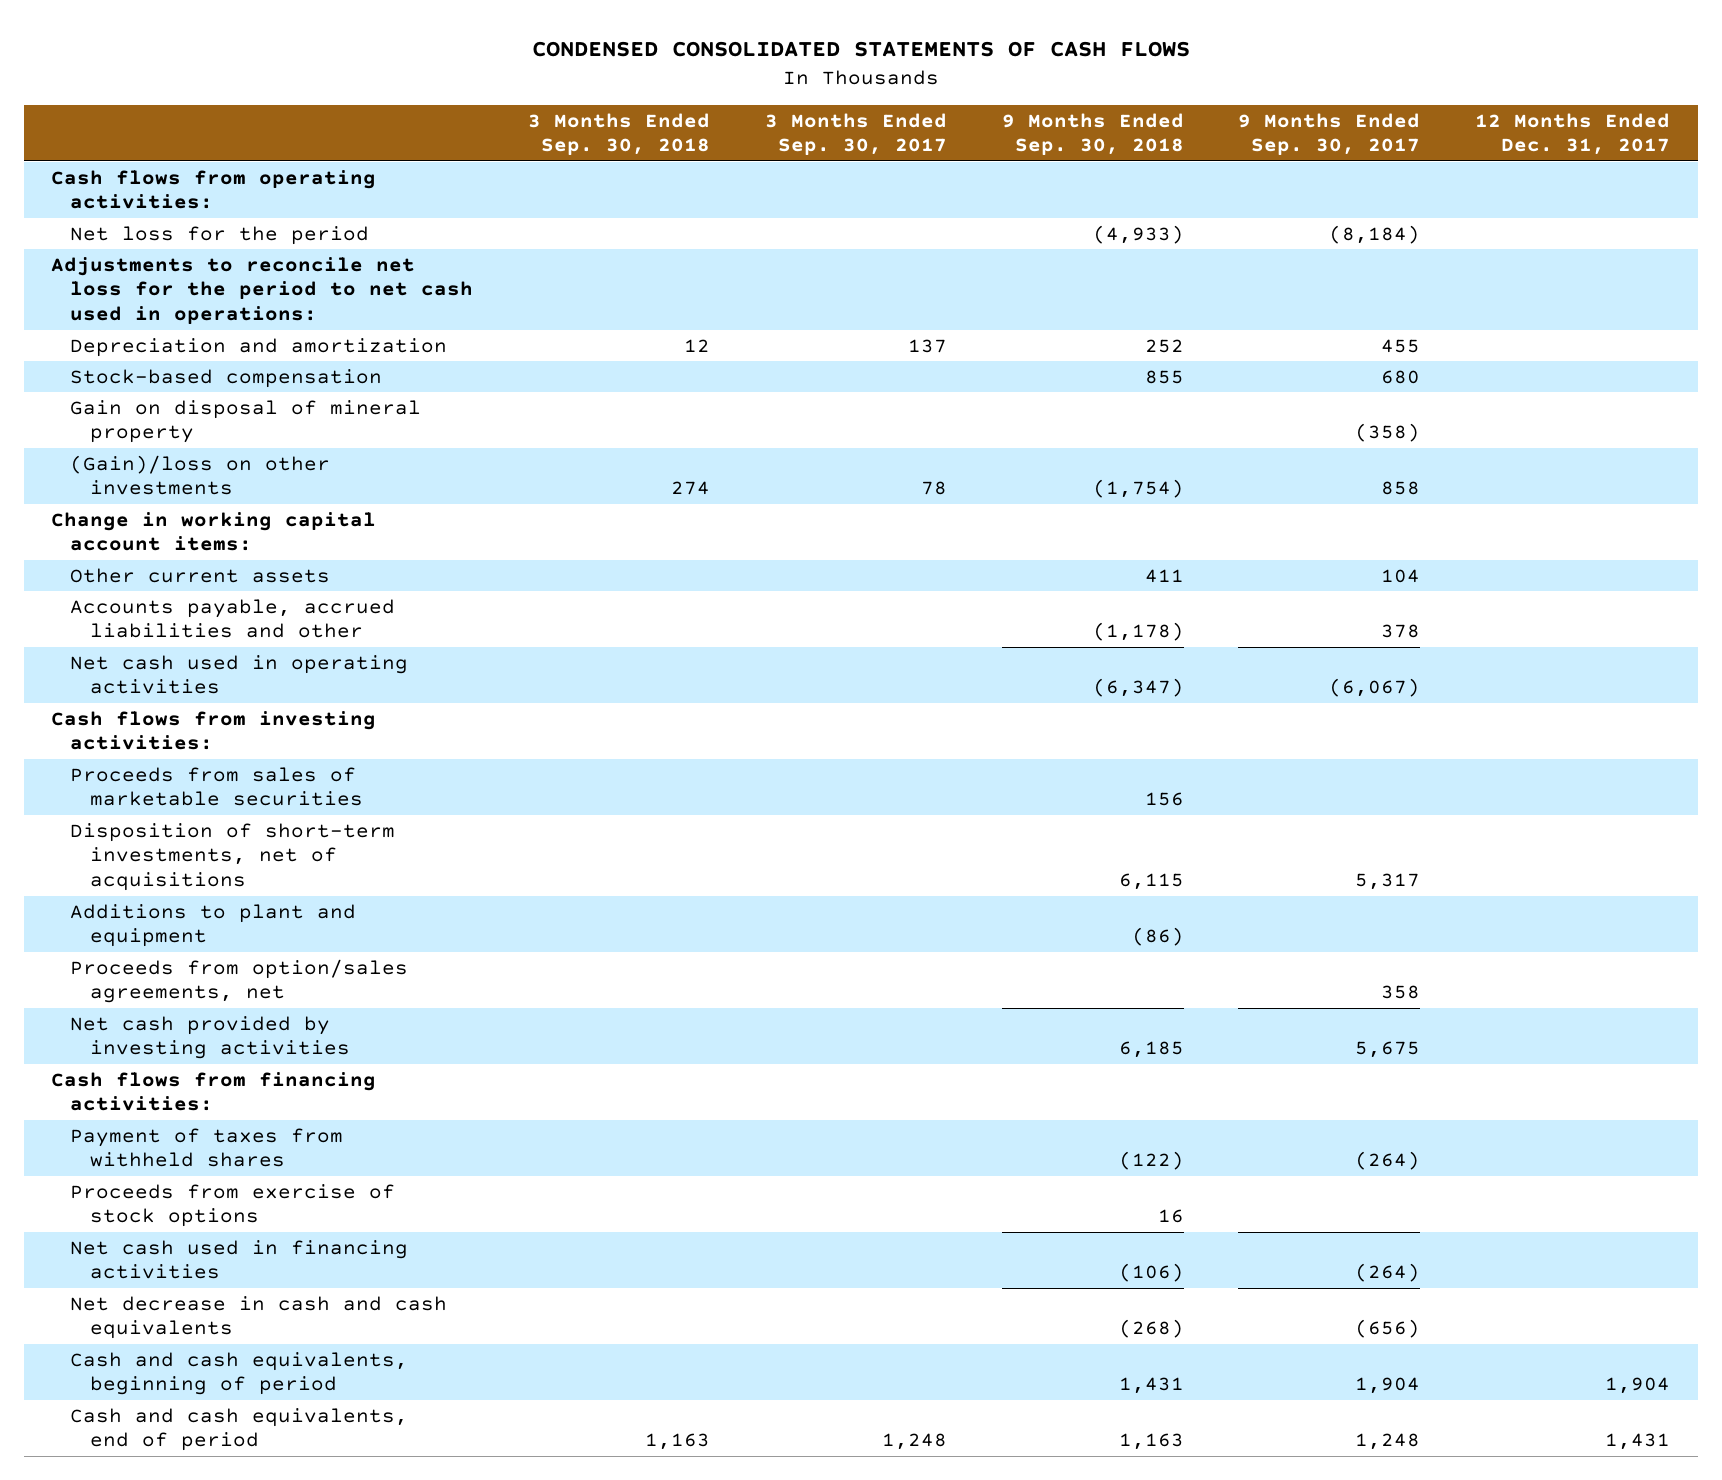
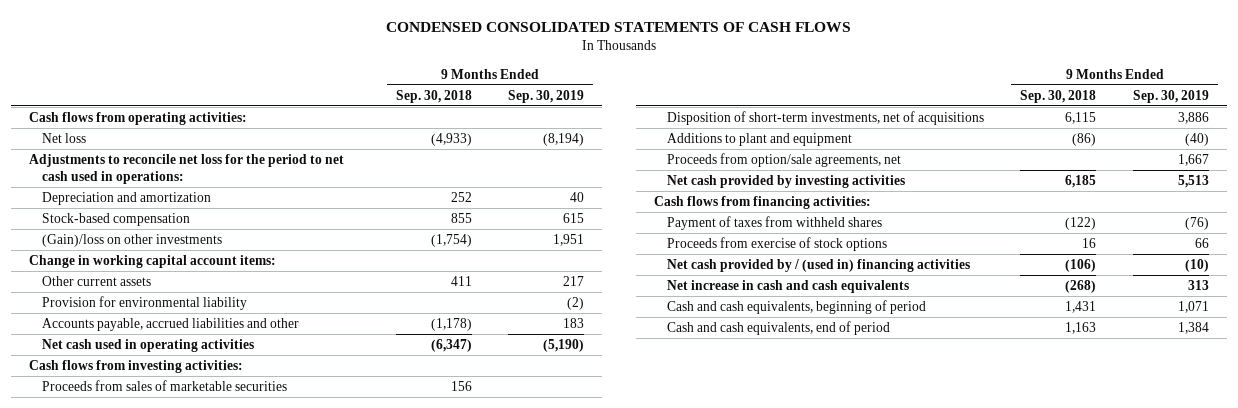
[528,112,711,156] 3 Months Ended Sep. 30, 2018 -> none
[764,112,947,156] 3 Months Ended Sep. 30, 2017 -> none
[1238,112,1421,156] 9 Months Ended Sep. 30, 2017 -> none
[1475,112,1671,156] 12 Months Ended Dec. 31, 2017 -> none
none -> [507,89,584,103] Sep. 30, 2019
[70,225,370,245] Net loss for the period -> [42,132,87,143] Net loss
[70,399,422,444] Gain on disposal of mineral property -> none
none -> [42,295,248,310] Provision for environmental liability
[70,958,409,1004] Proceeds from option/sales agreements, net -> [667,152,902,167] Proceeds from option/sale agreements, net
[70,1239,409,1280] Net cash used in financing activities -> [667,258,971,272] Net cash provided by / (used in) financing activities
[70,1295,448,1340] Net decrease in cash and cash equivalents -> [667,279,910,293] Net increase in cash and cash equivalents

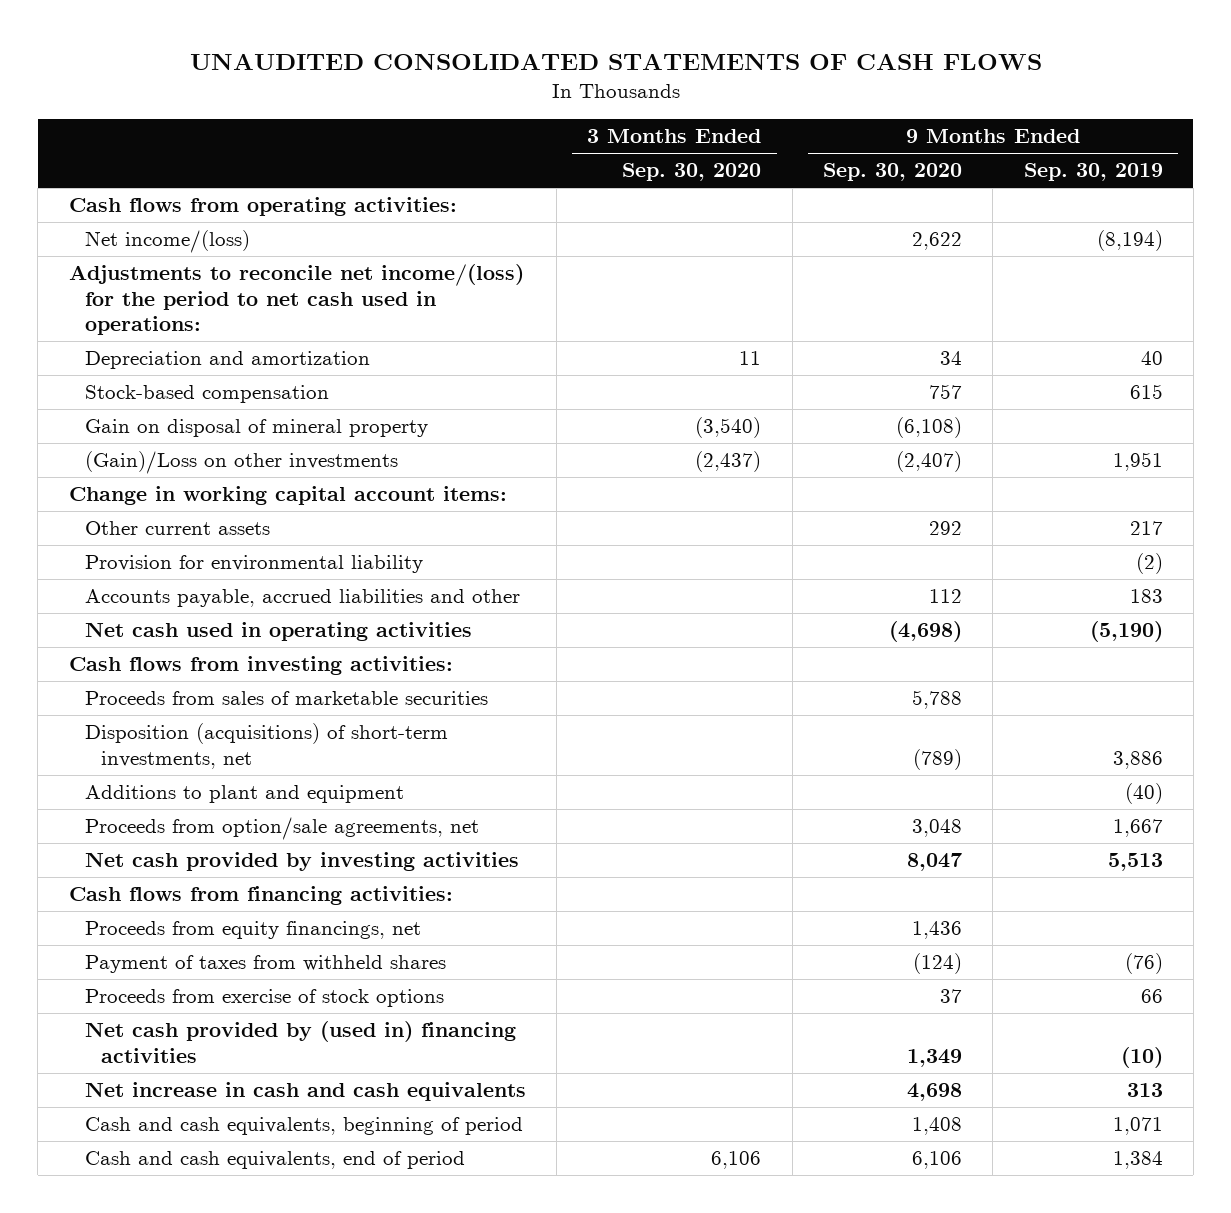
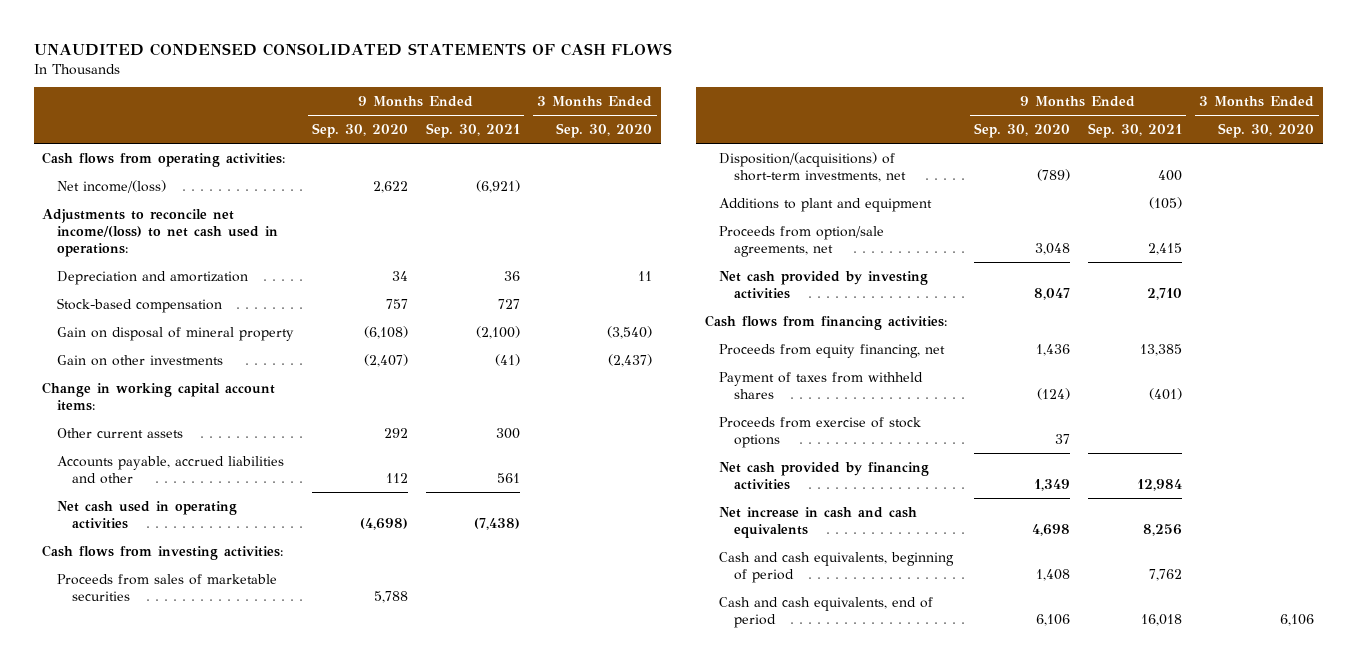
[189,53,1042,71] UNAUDITED CONSOLIDATED STATEMENTS OF CASH FLOWS -> [33,43,672,57] UNAUDITED CONDENSED CONSOLIDATED STATEMENTS OF CASH FLOWS
[1023,163,1163,182] Sep. 30, 2019 -> none
none -> [425,122,520,138] Sep. 30, 2021
[68,264,524,336] Adjustments to reconcile net income/(loss) for the period to net cash used in operations: -> [42,208,279,257] Adjustments to reconcile net income/(loss) to net cash used in operations:
[84,451,398,475] (Gain)/Loss on other investments -> [57,354,224,366] Gain on other investments
[84,555,423,574] Provision for environmental liability -> none
[84,723,448,769] Disposition (acquisitions) of short-term investments, net -> [719,151,907,182] Disposition/(acquisitions) of short-term investments, net
[84,921,421,940] Proceeds from equity financings, net -> [719,343,946,358] Proceeds from equity financing, net
[84,1021,516,1063] Net cash provided by (used in) financing activities -> [719,461,930,490] Net cash provided by financing activities

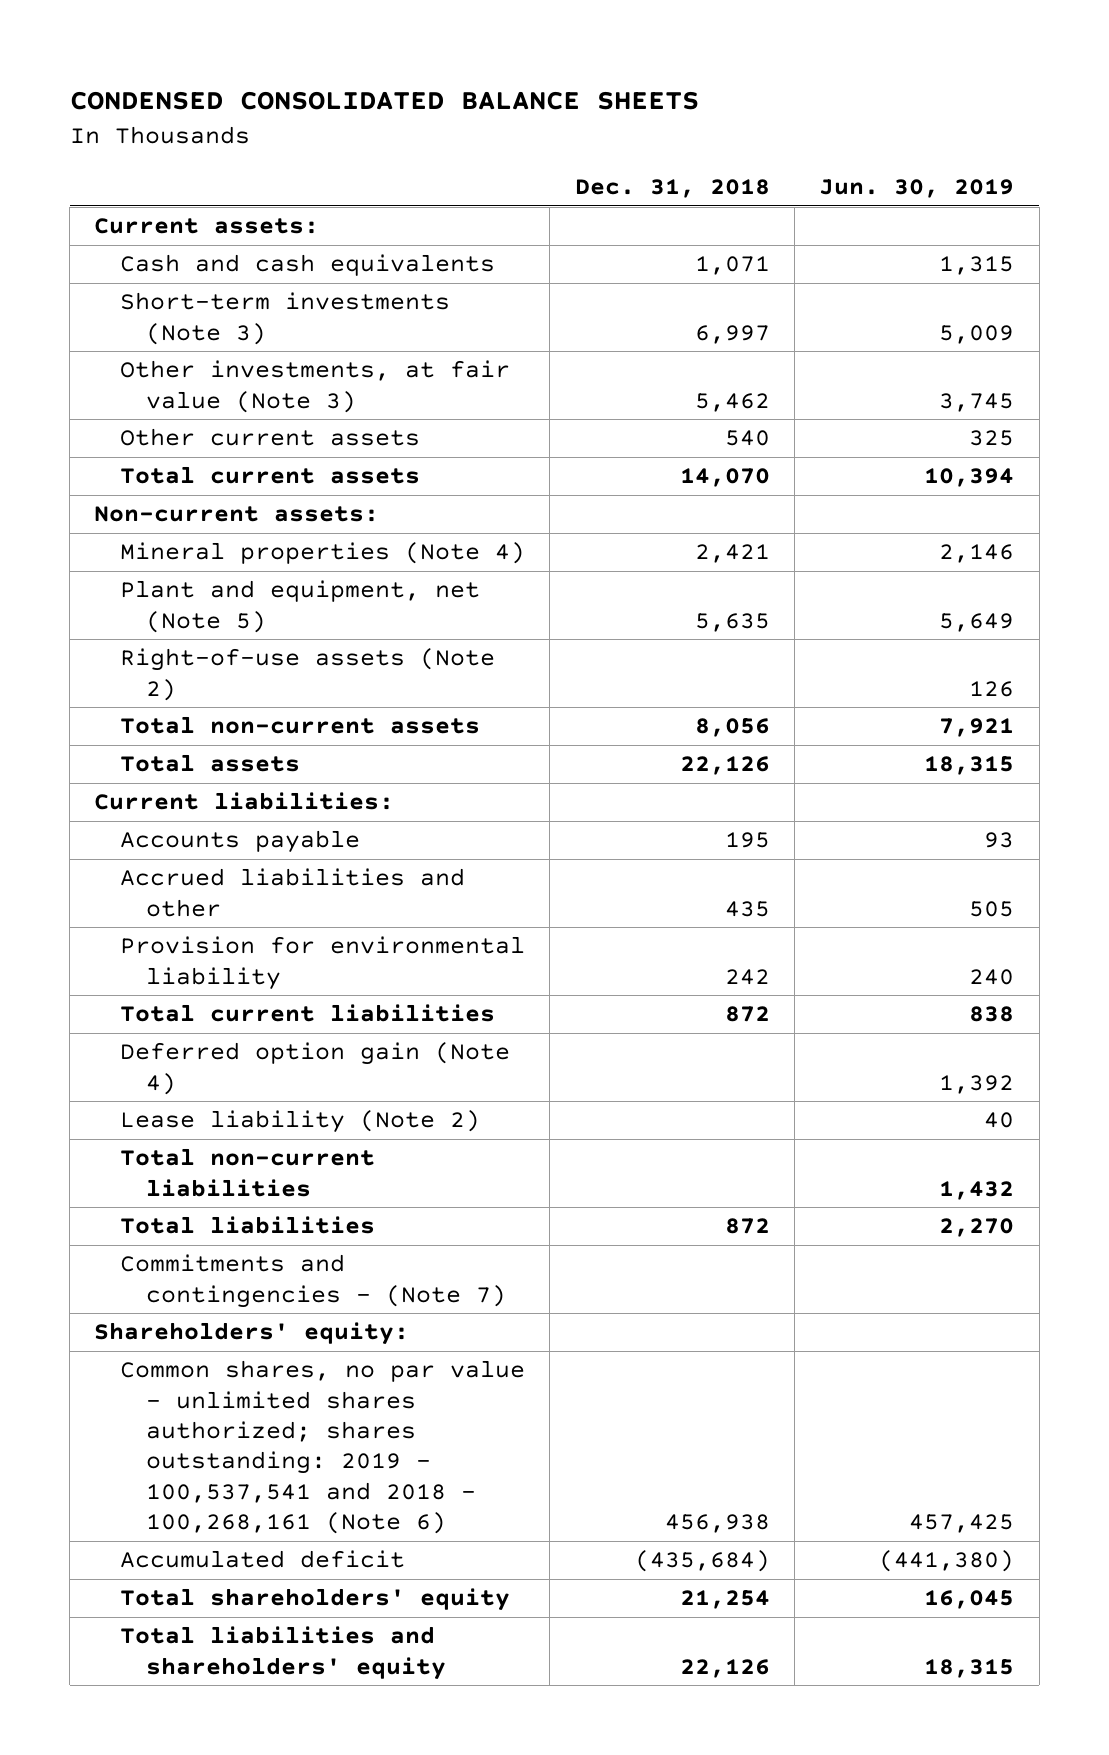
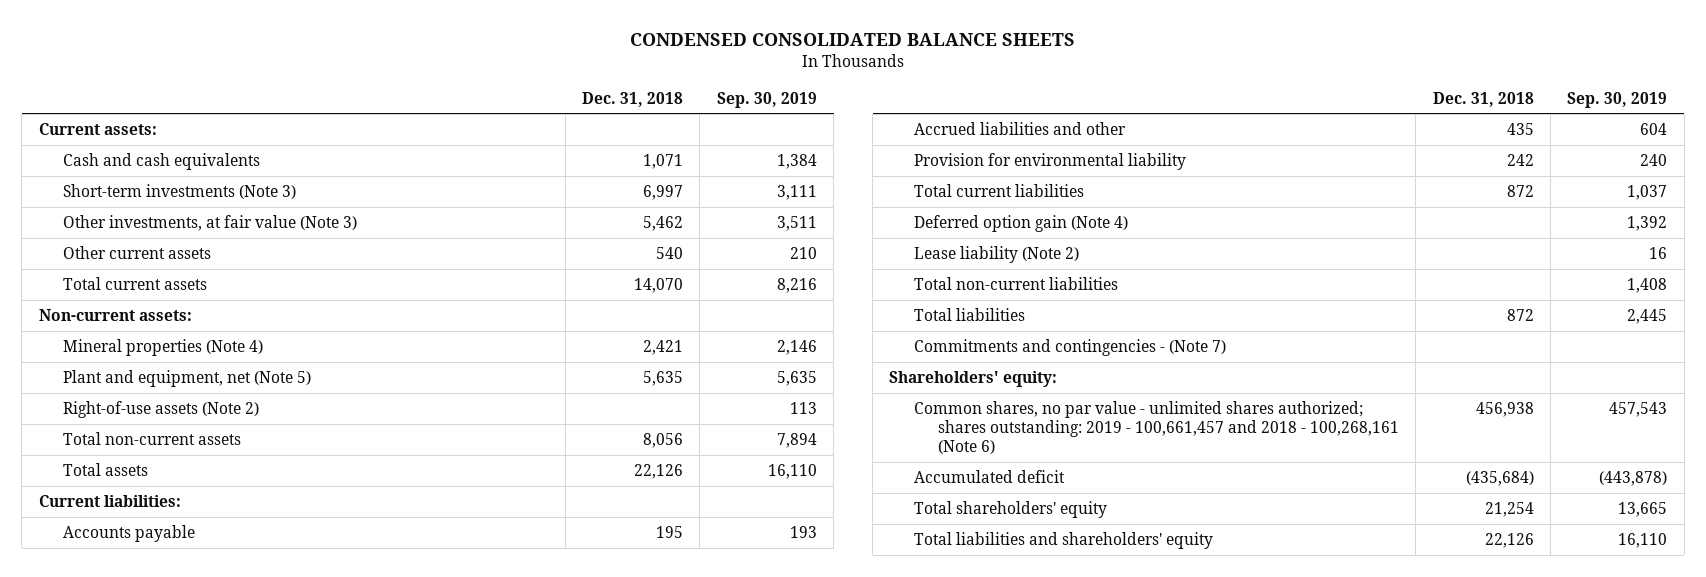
[819,179,1015,199] Jun. 30, 2019 -> none
none -> [716,91,817,108] Sep. 30, 2019
[120,1360,526,1535] Common shares, no par value - unlimited shares authorized; shares outstanding: 2019 - 100,537,541 and 2018 - 100,268,161 (Note 6) -> [913,400,1399,455] Common shares, no par value - unlimited shares authorized; shares outstanding: 2019 - 100,661,457 and 2018 - 100,268,161 (Note 6)

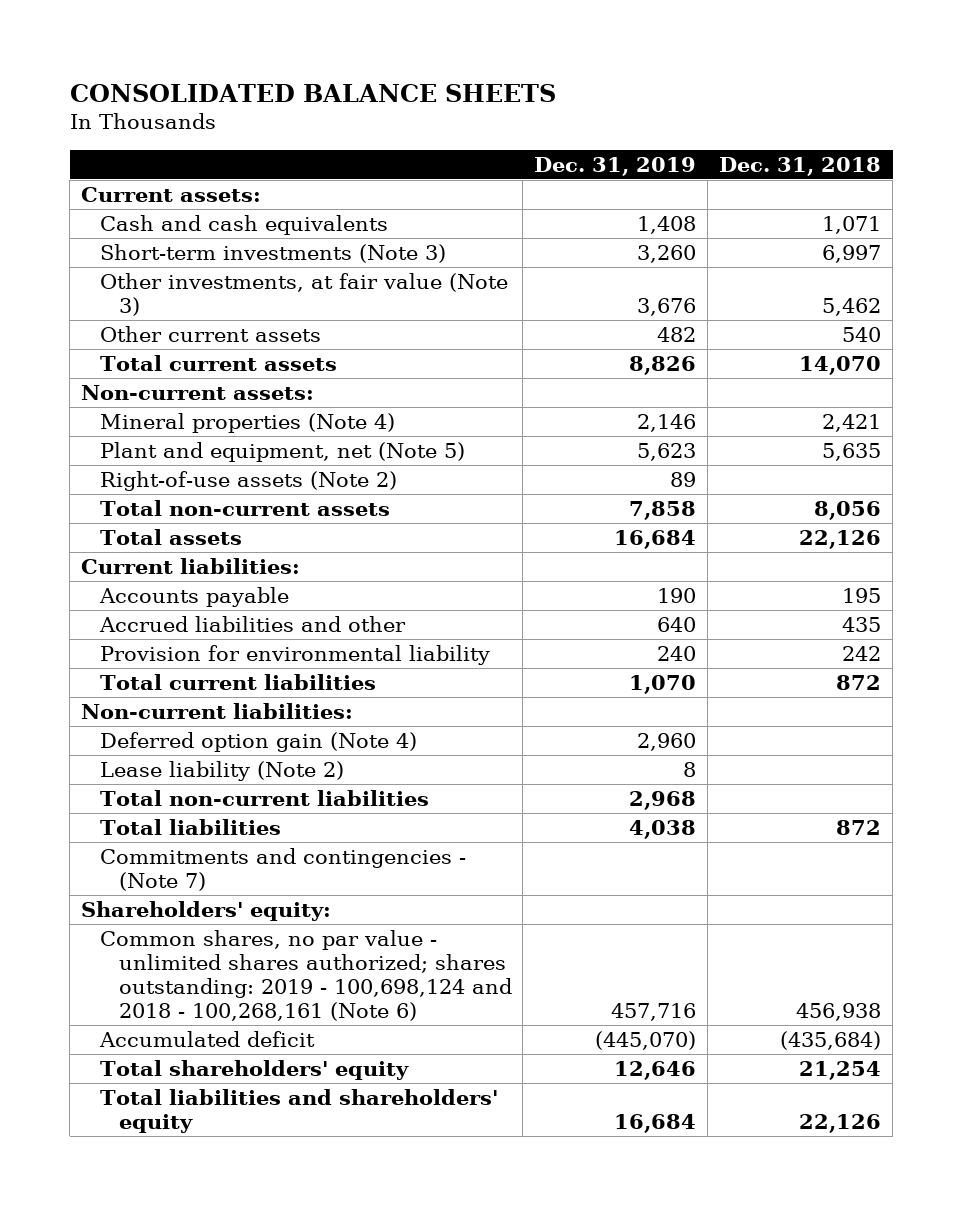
[630,33,1076,47] CONDENSED CONSOLIDATED BALANCE SHEETS -> [69,83,556,102] CONSOLIDATED BALANCE SHEETS
[716,91,817,108] Sep. 30, 2019 -> none
none -> [534,156,697,176] Dec. 31, 2019
none -> [81,703,354,720] Non-current liabilities:
[913,400,1399,455] Common shares, no par value - unlimited shares authorized; shares outstanding: 2019 - 100,661,457 and 2018 - 100,268,161 (Note 6) -> [99,930,512,1021] Common shares, no par value - unlimited shares authorized; shares outstanding: 2019 - 100,698,124 and 2018 - 100,268,161 (Note 6)

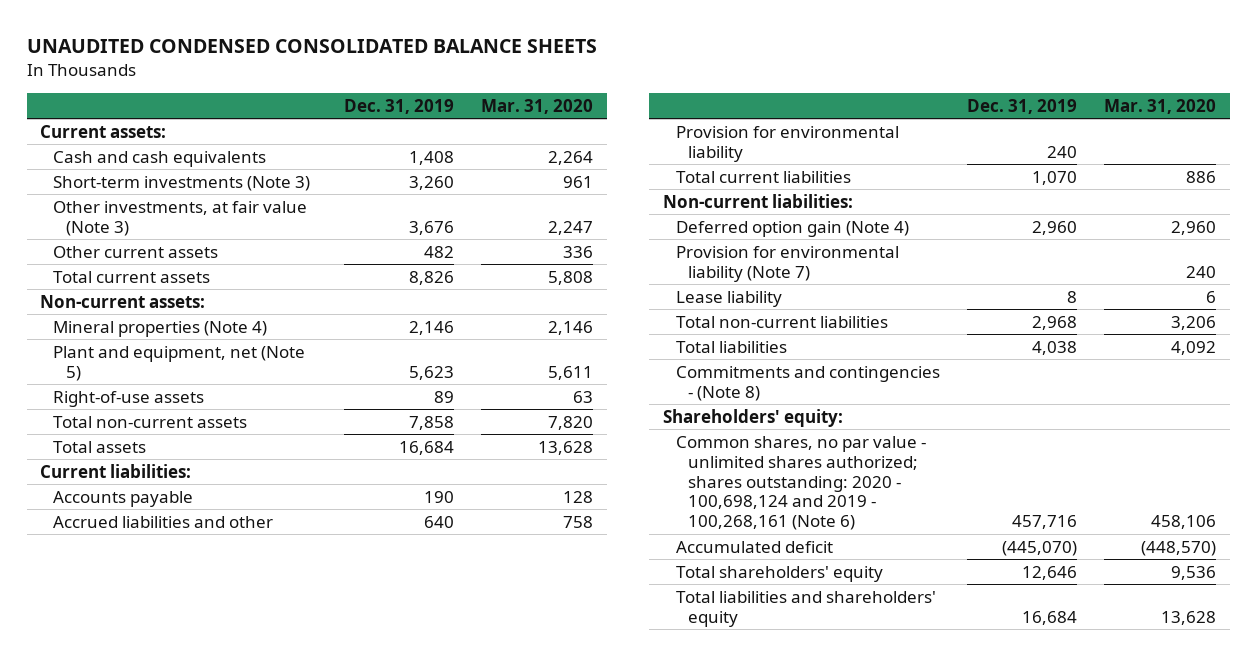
[69,83,556,102] CONSOLIDATED BALANCE SHEETS -> [26,39,597,54] UNAUDITED CONDENSED CONSOLIDATED BALANCE SHEETS
[719,156,882,176] Dec. 31, 2018 -> none
none -> [481,98,594,114] Mar. 31, 2020
[99,471,397,492] Right-of-use assets (Note 2) -> [53,390,205,407] Right-of-use assets
none -> [675,245,899,282] Provision for environmental liability (Note 7)
[99,761,344,782] Lease liability (Note 2) -> [675,290,782,307] Lease liability
[99,848,466,892] Commitments and contingencies - (Note 7) -> [675,365,940,401] Commitments and contingencies - (Note 8)
[99,930,512,1021] Common shares, no par value - unlimited shares authorized; shares outstanding: 2019 - 100,698,124 and 2018 - 100,268,161 (Note 6) -> [675,435,926,531] Common shares, no par value - unlimited shares authorized; shares outstanding: 2020 - 100,698,124 and 2019 - 100,268,161 (Note 6)

